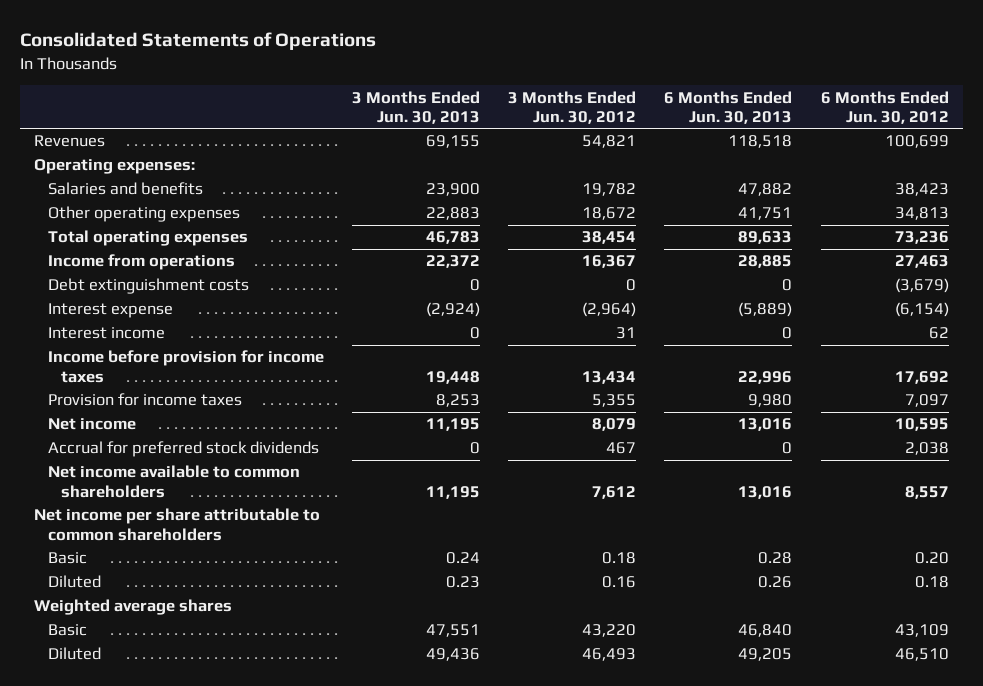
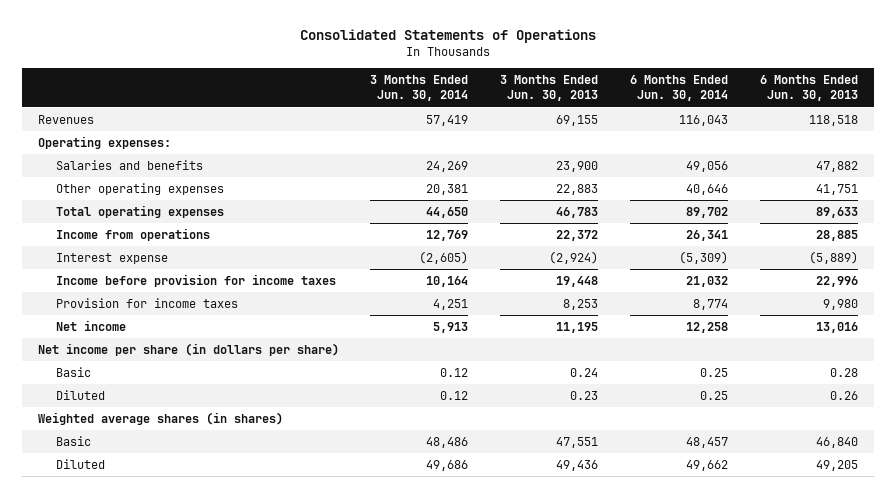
[508,90,637,124] 3 Months Ended Jun. 30, 2012 -> none
[820,90,949,124] 6 Months Ended Jun. 30, 2012 -> none
none -> [370,75,469,102] 3 Months Ended Jun. 30, 2014
none -> [629,75,728,102] 6 Months Ended Jun. 30, 2014
[47,278,249,295] Debt extinguishment costs -> none
[47,327,165,340] Interest income -> none
[47,441,319,458] Accrual for preferred stock dividends -> none
[47,465,300,498] Net income available to common shareholders -> none
[34,508,321,541] Net income per share attributable to common shareholders -> [37,343,339,357] Net income per share (in dollars per share)
[34,599,233,616] Weighted average shares -> [37,412,283,426] Weighted average shares (in shares)

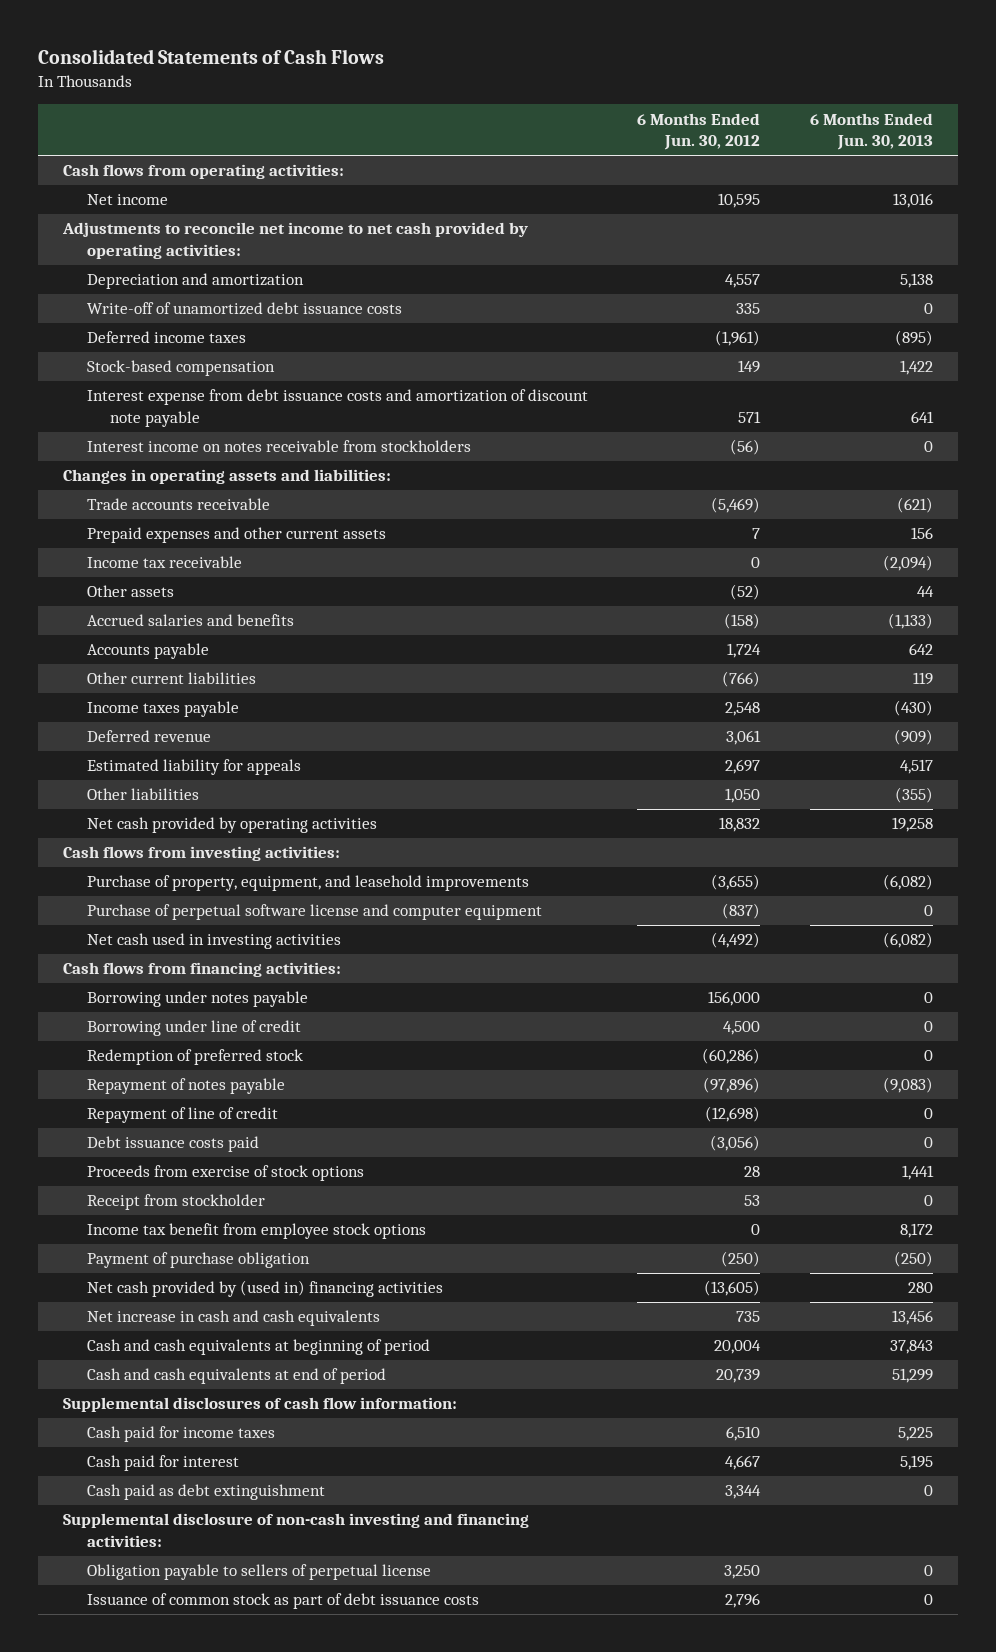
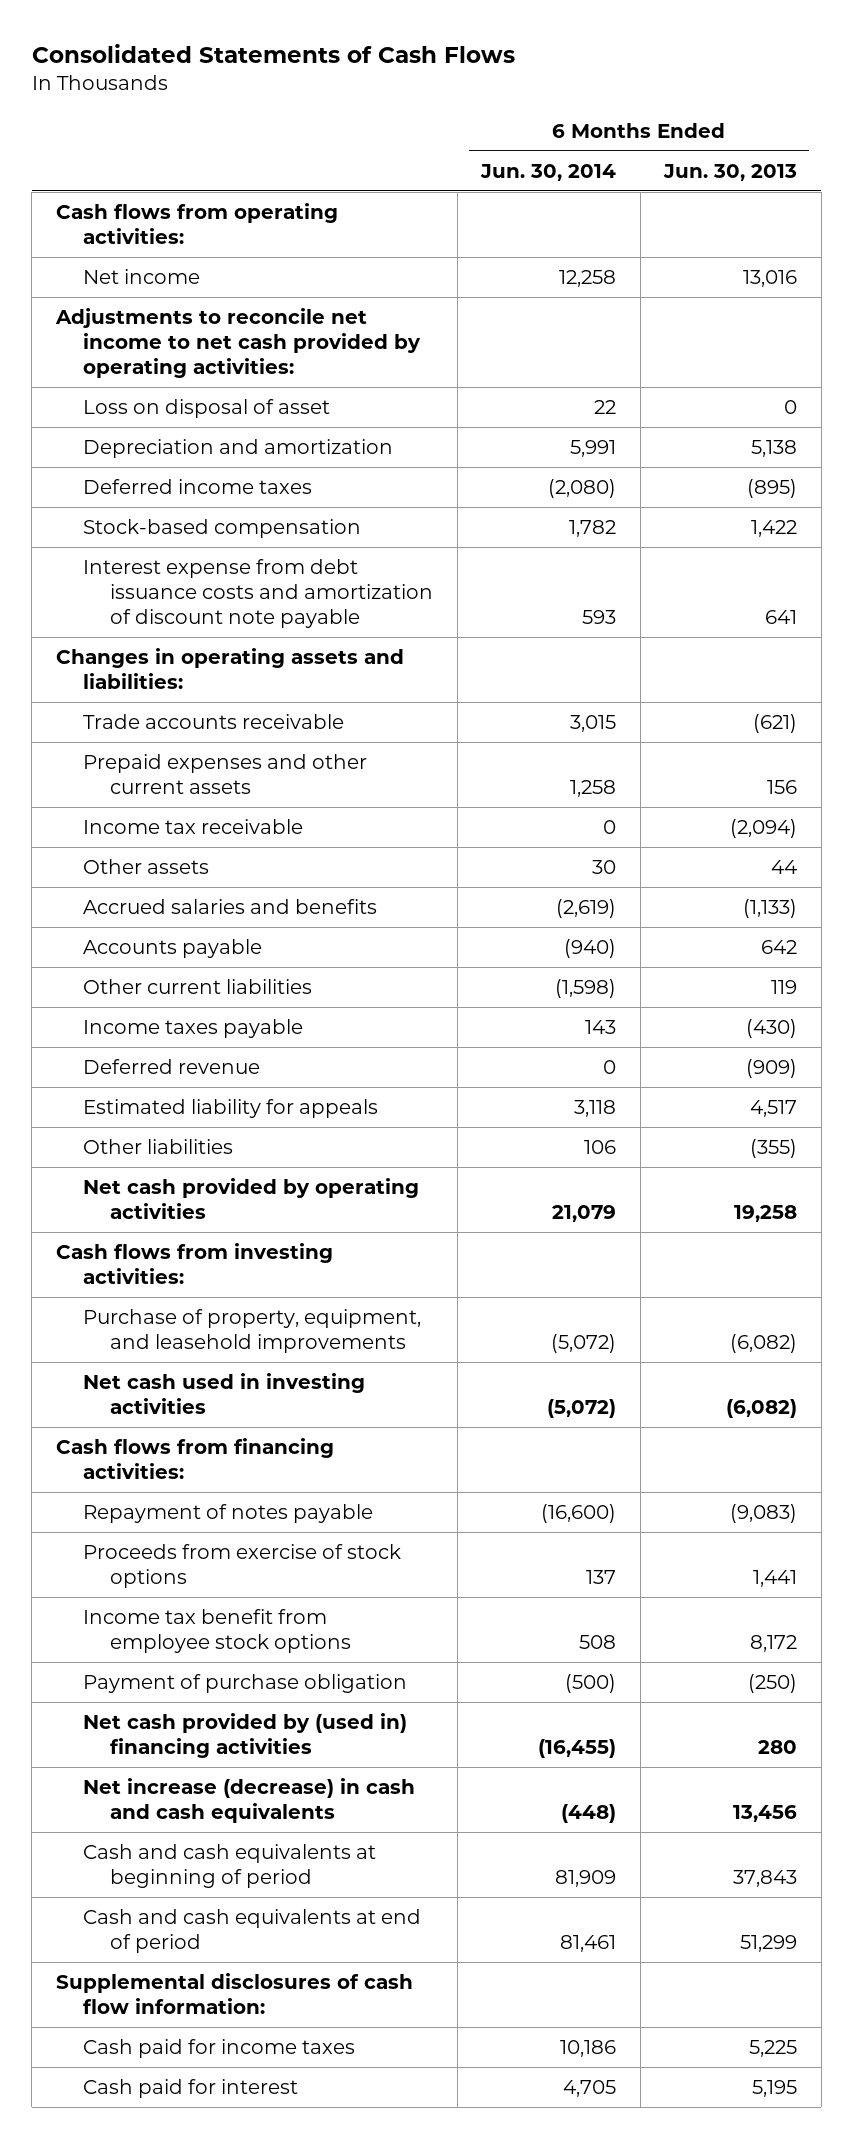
[637,112,761,151] 6 Months Ended Jun. 30, 2012 -> none
none -> [480,163,617,181] Jun. 30, 2014
none -> [82,399,330,419] Loss on disposal of asset
[86,302,402,316] Write-off of unamortized debt issuance costs -> none
[86,440,471,453] Interest income on notes receivable from stockholders -> none
[86,904,542,921] Purchase of perpetual software license and computer equipment -> none
[86,991,308,1008] Borrowing under notes payable -> none
[86,1020,301,1037] Borrowing under line of credit -> none
[86,1049,303,1066] Redemption of preferred stock -> none
[86,1107,278,1124] Repayment of line of credit -> none
[86,1136,259,1153] Debt issuance costs paid -> none
[86,1194,265,1211] Receipt from stockholder -> none
[86,1310,380,1327] Net increase in cash and cash equivalents -> [82,1778,415,1823] Net increase (decrease) in cash and cash equivalents
[86,1484,325,1501] Cash paid as debt extinguishment -> none
[62,1513,529,1547] Supplemental disclosure of non-cash investing and financing activities: -> none
[86,1564,431,1581] Obligation payable to sellers of perpetual license -> none
[86,1593,479,1610] Issuance of common stock as part of debt issuance costs -> none

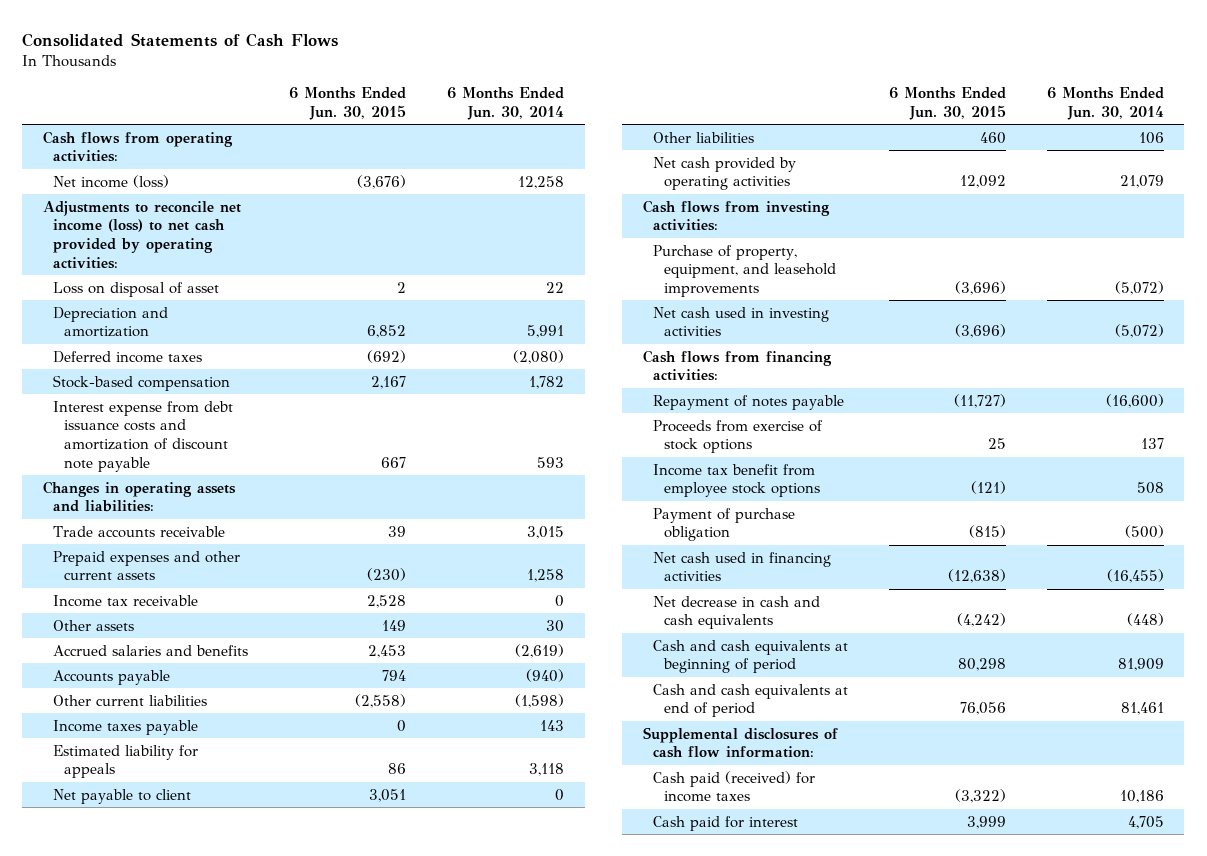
[663,163,798,181] Jun. 30, 2013 -> none
none -> [289,87,407,121] 6 Months Ended Jun. 30, 2015
[82,269,200,285] Net income -> [53,174,170,188] Net income (loss)
[54,308,421,378] Adjustments to reconcile net income to net cash provided by operating activities: -> [42,200,241,270] Adjustments to reconcile net income (loss) to net cash provided by operating activities:
[82,1059,260,1075] Deferred revenue -> none
none -> [53,788,192,804] Net payable to client
[82,1713,407,1758] Net cash provided by (used in) financing activities -> [653,551,832,582] Net cash used in financing activities
[82,1778,415,1823] Net increase (decrease) in cash and cash equivalents -> [653,595,821,630] Net decrease in cash and cash equivalents
[82,2039,355,2059] Cash paid for income taxes -> [653,770,816,803] Cash paid (received) for income taxes

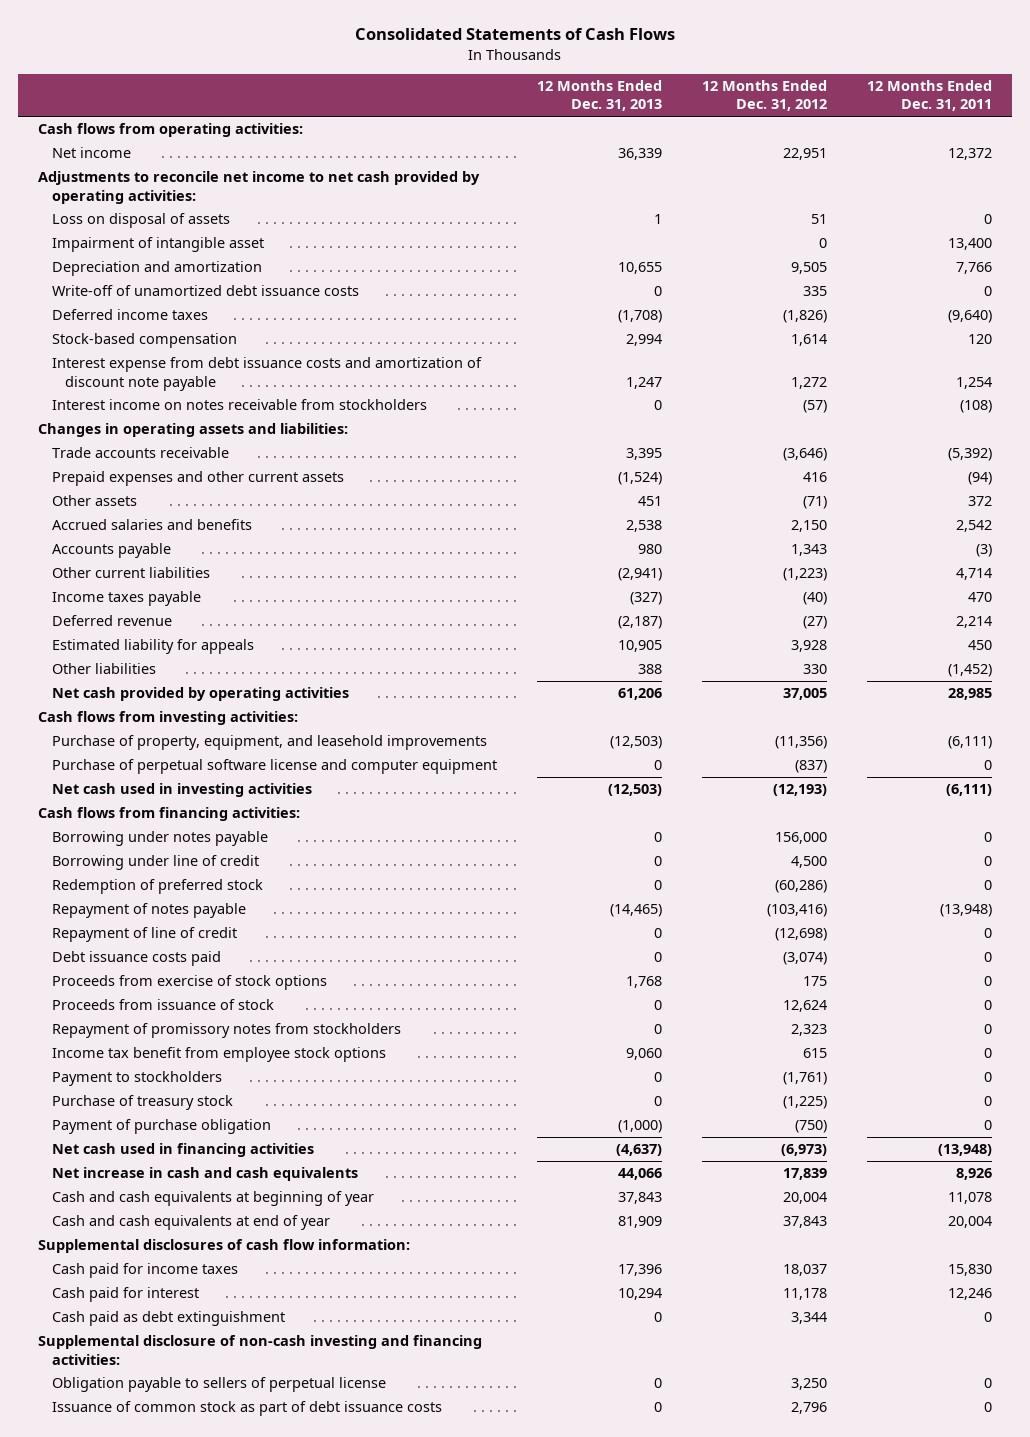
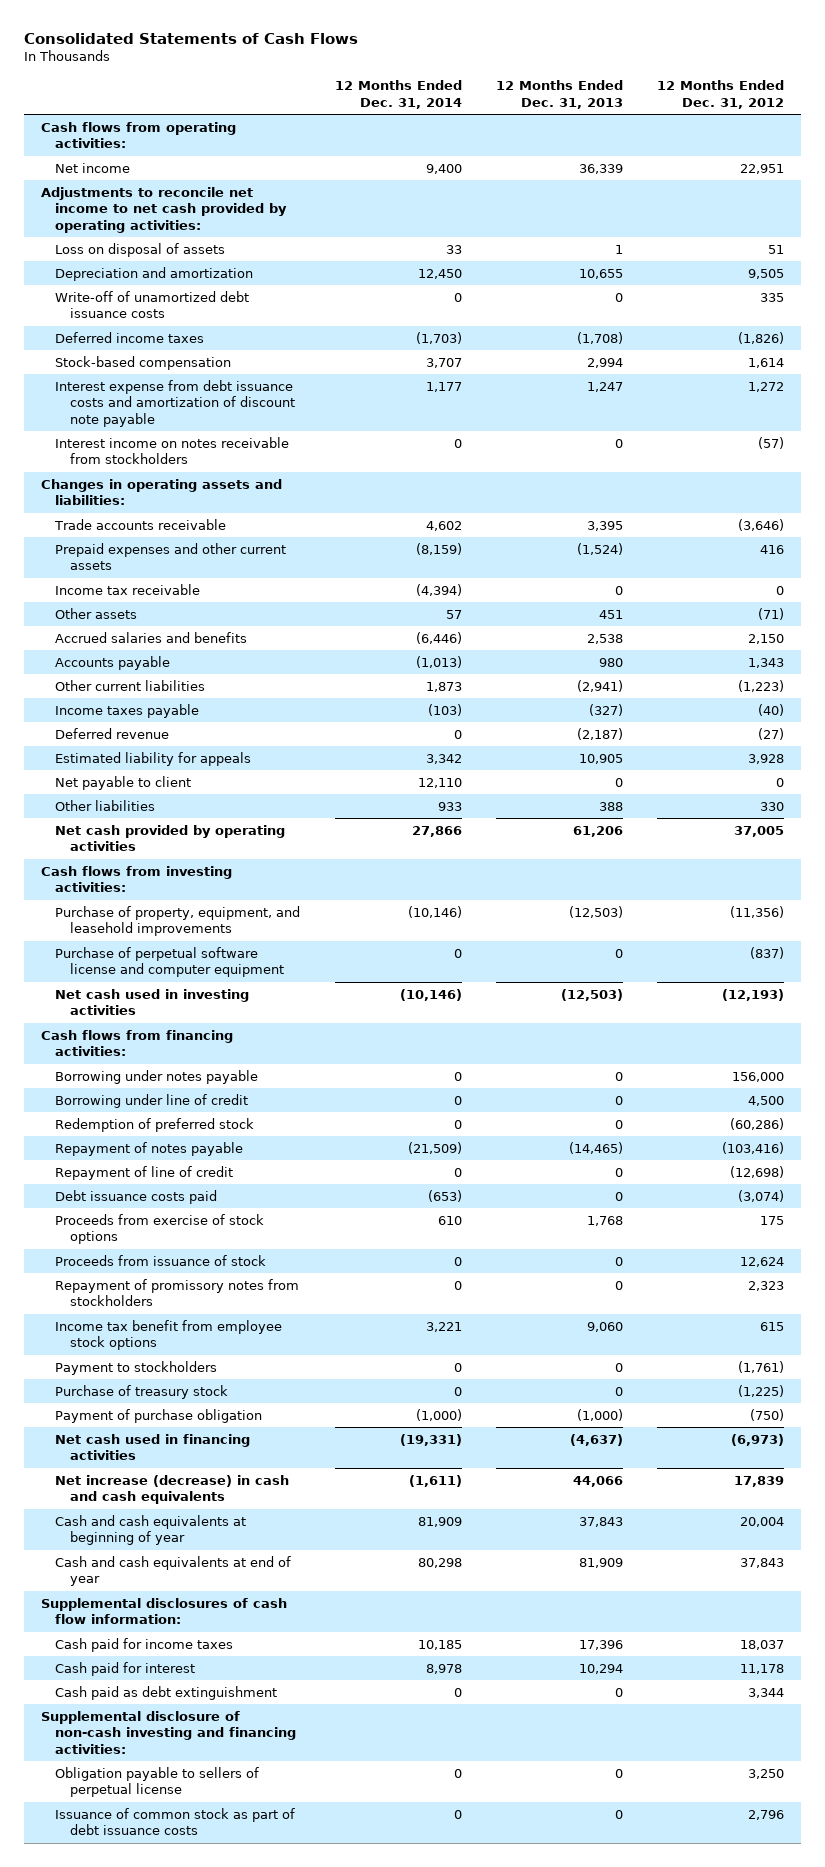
[866,80,992,112] 12 Months Ended Dec. 31, 2011 -> none
none -> [334,80,462,109] 12 Months Ended Dec. 31, 2014
[51,237,264,253] Impairment of intangible asset -> none
none -> [55,583,201,595] Income tax receivable
none -> [55,775,192,790] Net payable to client
[51,1167,358,1182] Net increase in cash and cash equivalents -> [55,1474,290,1505] Net increase (decrease) in cash and cash equivalents

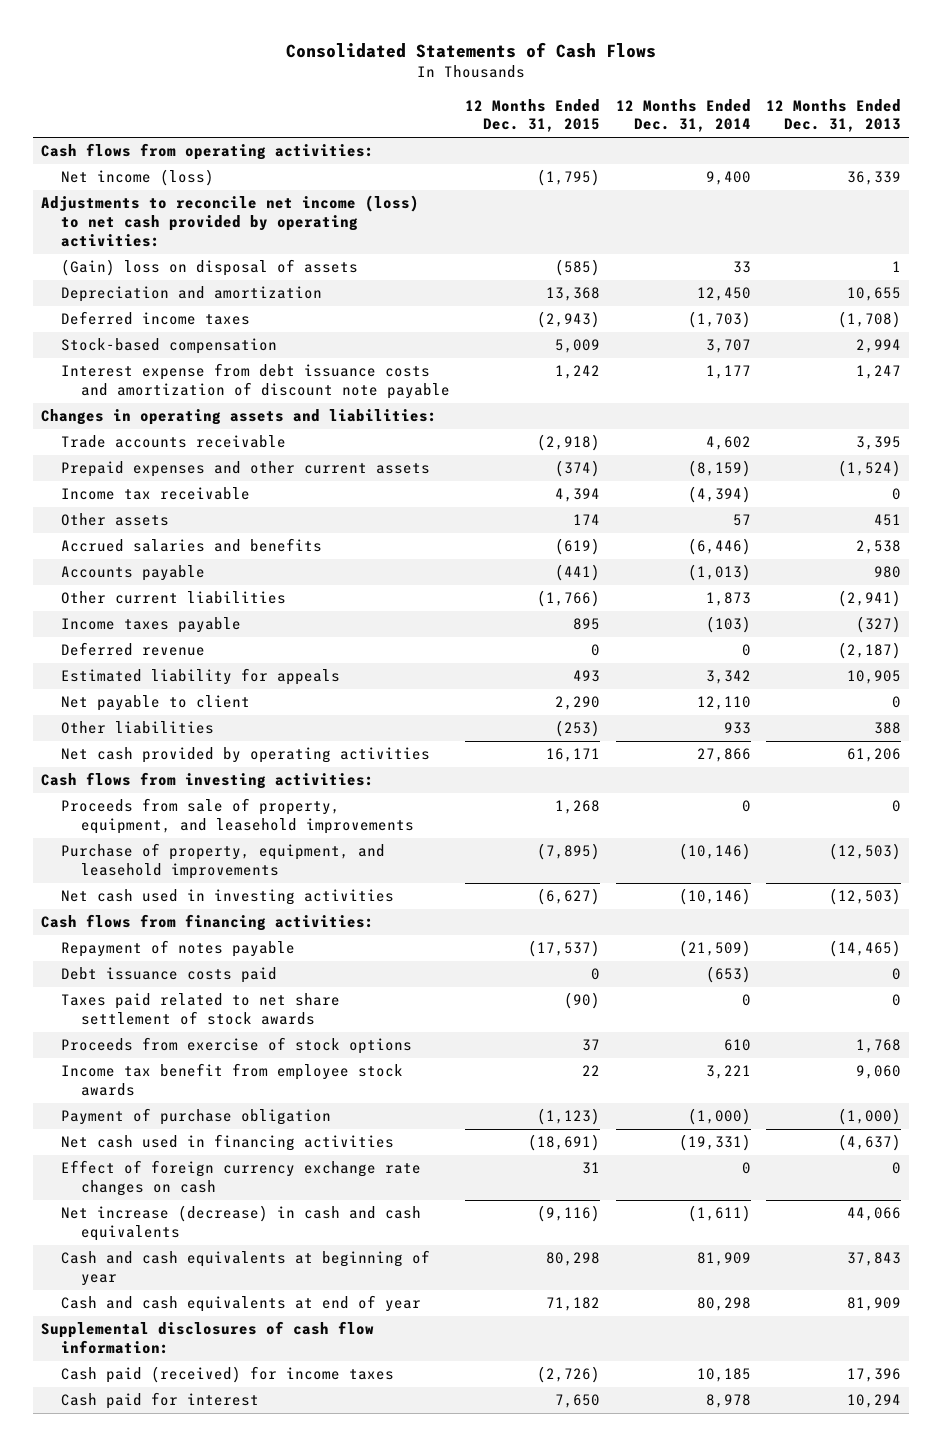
[657,80,785,109] 12 Months Ended Dec. 31, 2012 -> none
none -> [465,98,601,133] 12 Months Ended Dec. 31, 2015
[55,162,131,173] Net income -> [61,169,215,187] Net income (loss)
[40,186,288,233] Adjustments to reconcile net income to net cash provided by operating activities: -> [40,195,419,247] Adjustments to reconcile net income (loss) to net cash provided by operating activities:
[55,242,226,257] Loss on disposal of assets -> [61,259,359,277] (Gain) loss on disposal of assets
[55,290,250,319] Write-off of unamortized debt issuance costs -> none
[55,436,290,465] Interest income on notes receivable from stockholders -> none
none -> [61,798,415,835] Proceeds from sale of property, equipment, and leasehold improvements
[55,946,284,978] Purchase of perpetual software license and computer equipment -> none
[55,1069,259,1084] Borrowing under notes payable -> none
[55,1093,249,1108] Borrowing under line of credit -> none
[55,1117,255,1132] Redemption of preferred stock -> none
[55,1165,234,1180] Repayment of line of credit -> none
none -> [61,993,341,1026] Taxes paid related to net share settlement of stock awards
[55,1254,267,1266] Proceeds from issuance of stock -> none
[55,1278,300,1307] Repayment of promissory notes from stockholders -> none
[55,1360,218,1375] Payment to stockholders -> none
[55,1384,229,1399] Purchase of treasury stock -> none
[55,1319,283,1351] Income tax benefit from employee stock options -> [61,1063,404,1097] Income tax benefit from employee stock awards
none -> [61,1160,422,1197] Effect of foreign currency exchange rate changes on cash
[55,1637,234,1652] Cash paid for income taxes -> [61,1366,395,1384] Cash paid (received) for income taxes
[55,1685,278,1700] Cash paid as debt extinguishment -> none
[40,1710,297,1754] Supplemental disclosure of non-cash investing and financing activities: -> none
[55,1766,260,1798] Obligation payable to sellers of perpetual license -> none
[55,1807,296,1836] Issuance of common stock as part of debt issuance costs -> none

